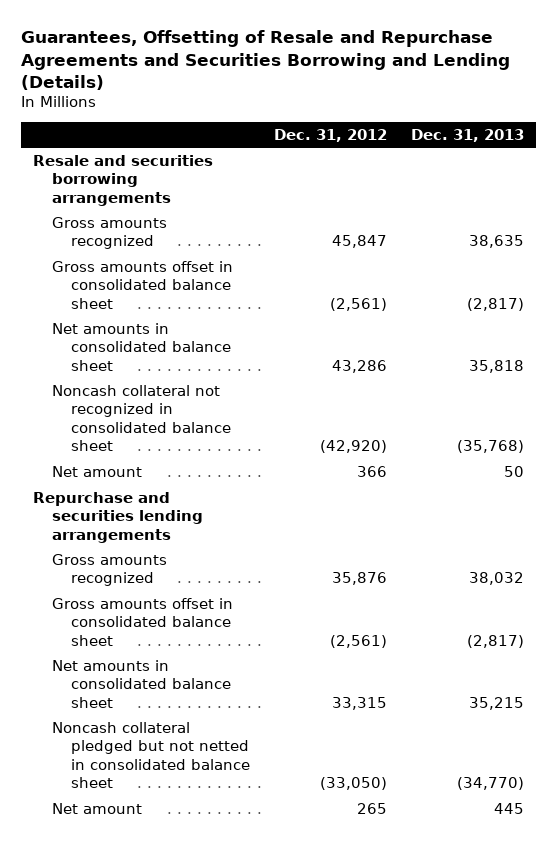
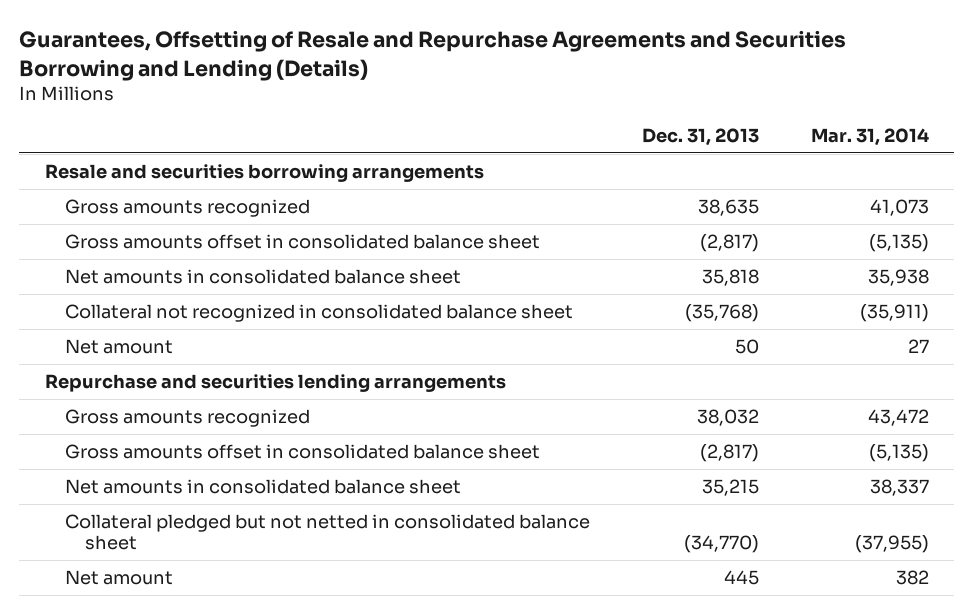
[273,128,387,142] Dec. 31, 2012 -> none
none -> [810,128,929,147] Mar. 31, 2014
[52,385,231,452] Noncash collateral not recognized in consolidated balance sheet -> [65,303,574,322] Collateral not recognized in consolidated balance sheet
[52,722,250,789] Noncash collateral pledged but not netted in consolidated balance sheet -> [65,513,591,550] Collateral pledged but not netted in consolidated balance sheet

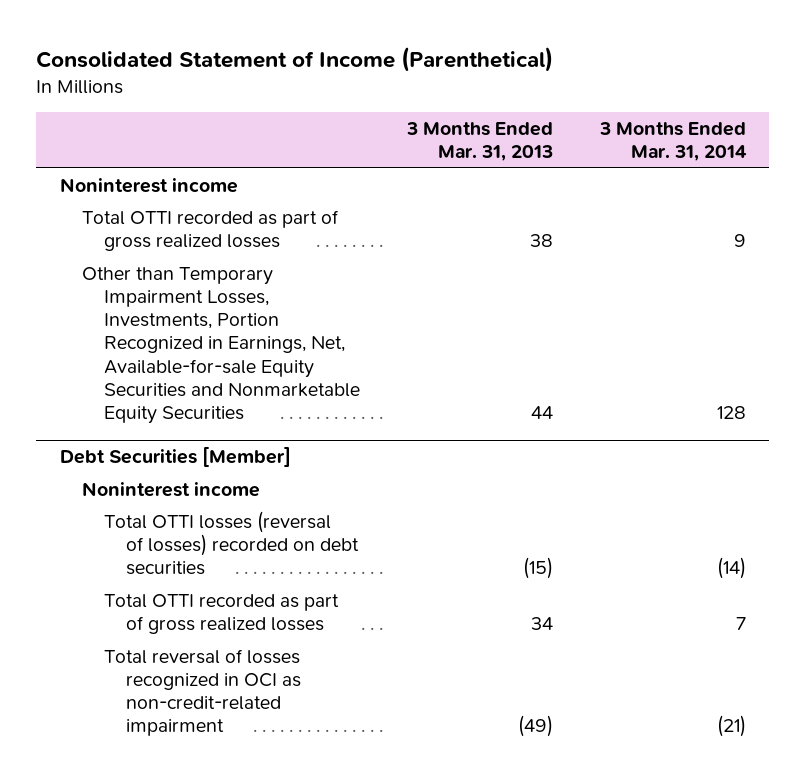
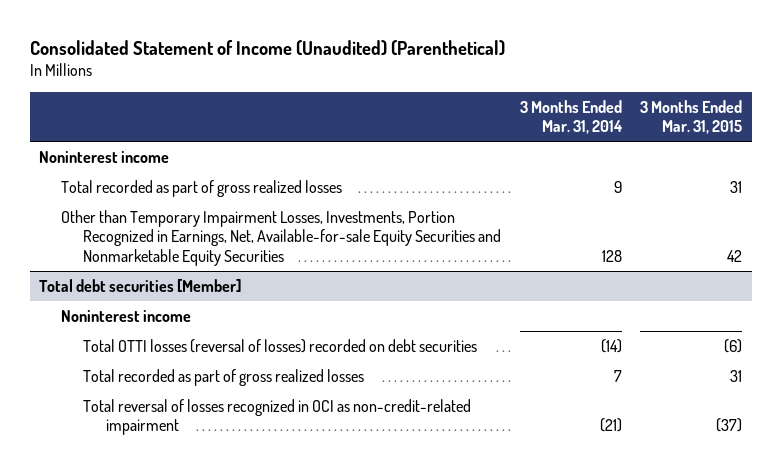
[36,46,554,72] Consolidated Statement of Income (Parenthetical) -> [29,39,505,56] Consolidated Statement of Income (Unaudited) (Parenthetical)
[405,121,553,162] 3 Months Ended Mar. 31, 2013 -> none
none -> [640,99,743,135] 3 Months Ended Mar. 31, 2015
[81,209,339,251] Total OTTI recorded as part of gross realized losses -> [61,179,343,197] Total recorded as part of gross realized losses
[59,446,291,468] Debt Securities [Member] -> [39,278,242,292] Total debt securities [Member]
[104,593,340,634] Total OTTI recorded as part of gross realized losses -> [83,368,365,386] Total recorded as part of gross realized losses

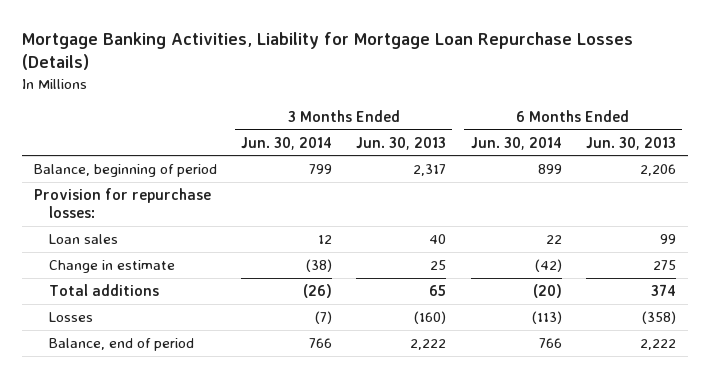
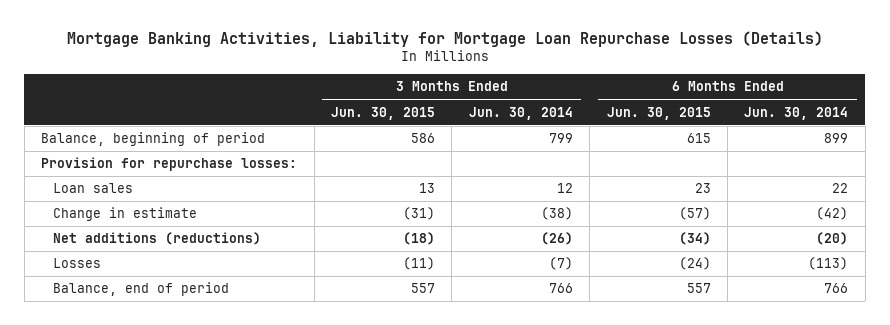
[356,136,447,150] Jun. 30, 2013 -> none
[585,136,676,150] Jun. 30, 2013 -> none
none -> [330,106,435,120] Jun. 30, 2015
none -> [606,106,711,120] Jun. 30, 2015
[49,284,160,297] Total additions -> [52,232,261,246] Net additions (reductions)

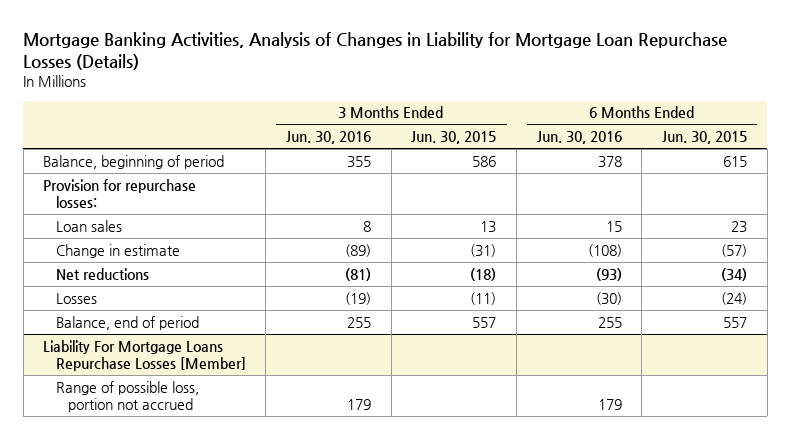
[66,30,823,47] Mortgage Banking Activities, Liability for Mortgage Loan Repurchase Losses (Details) -> [23,32,728,71] Mortgage Banking Activities, Analysis of Changes in Liability for Mortgage Loan Repurchase Losses (Details)
[468,106,573,120] Jun. 30, 2014 -> none
[744,106,849,120] Jun. 30, 2014 -> none
none -> [286,131,372,145] Jun. 30, 2016
none -> [536,131,622,145] Jun. 30, 2016
[52,232,261,246] Net additions (reductions) -> [55,267,149,280] Net reductions
none -> [43,339,246,372] Liability For Mortgage Loans Repurchase Losses [Member]
none -> [55,380,199,413] Range of possible loss, portion not accrued

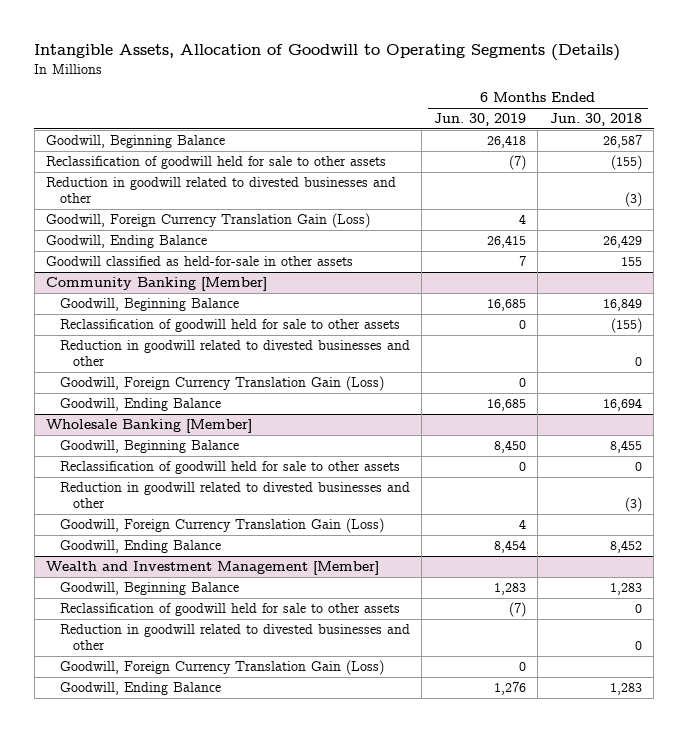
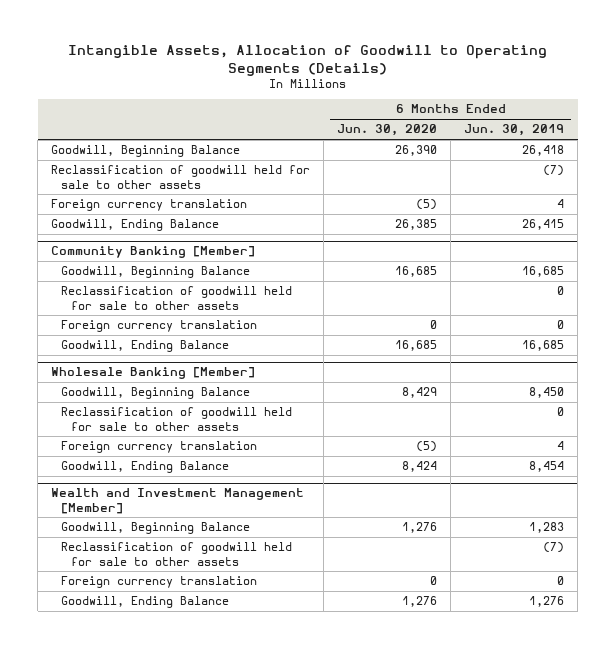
[549,113,642,127] Jun. 30, 2018 -> none
none -> [337,124,438,137] Jun. 30, 2020
[46,177,397,204] Reduction in goodwill related to divested businesses and other -> none
[46,213,371,229] Goodwill, Foreign Currency Translation Gain (Loss) -> [51,199,248,212] Foreign currency translation
[46,256,354,267] Goodwill classified as held-for-sale in other assets -> none
[59,340,410,367] Reduction in goodwill related to divested businesses and other -> none
[59,376,384,392] Goodwill, Foreign Currency Translation Gain (Loss) -> [61,320,258,333] Foreign currency translation
[59,482,410,509] Reduction in goodwill related to divested businesses and other -> none
[59,518,384,534] Goodwill, Foreign Currency Translation Gain (Loss) -> [61,441,258,454] Foreign currency translation
[59,624,410,651] Reduction in goodwill related to divested businesses and other -> none
[59,660,384,676] Goodwill, Foreign Currency Translation Gain (Loss) -> [61,576,258,589] Foreign currency translation

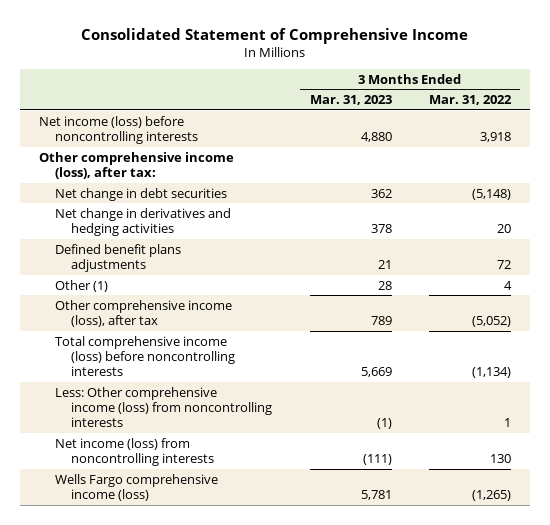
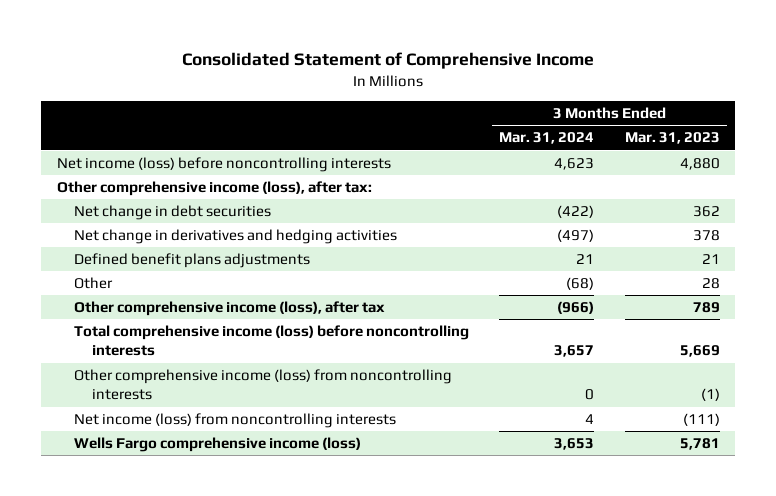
[429,94,513,105] Mar. 31, 2022 -> none
none -> [499,132,595,145] Mar. 31, 2024
[55,279,109,292] Other (1) -> [74,277,114,290] Other
[55,386,273,428] Less: Other comprehensive income (loss) from noncontrolling interests -> [74,369,453,401] Other comprehensive income (loss) from noncontrolling interests

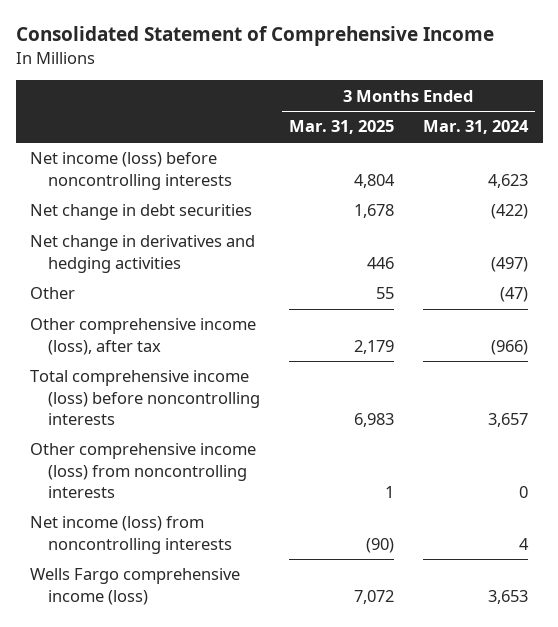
[624,132,720,145] Mar. 31, 2023 -> none
none -> [288,120,394,135] Mar. 31, 2025
[56,181,372,197] Other comprehensive income (loss), after tax: -> none
[74,253,311,269] Defined benefit plans adjustments -> none
[566,277,595,291] (68) -> [499,287,528,303] (47)

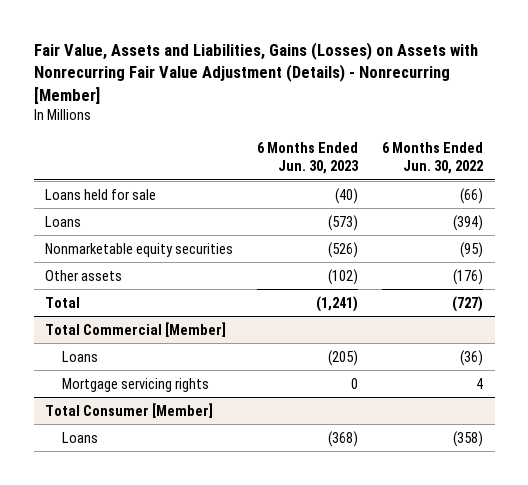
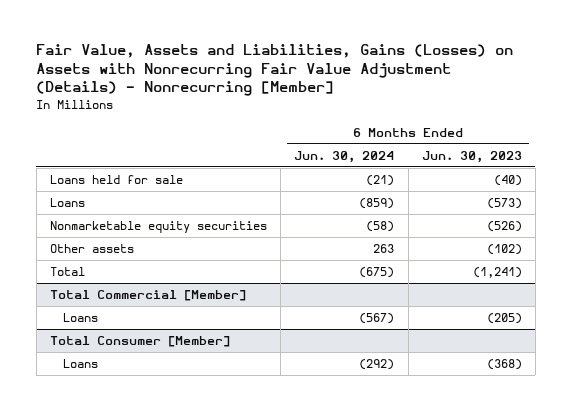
[382,142,484,175] 6 Months Ended Jun. 30, 2022 -> none
none -> [294,150,395,163] Jun. 30, 2024
[62,377,210,392] Mortgage servicing rights -> none

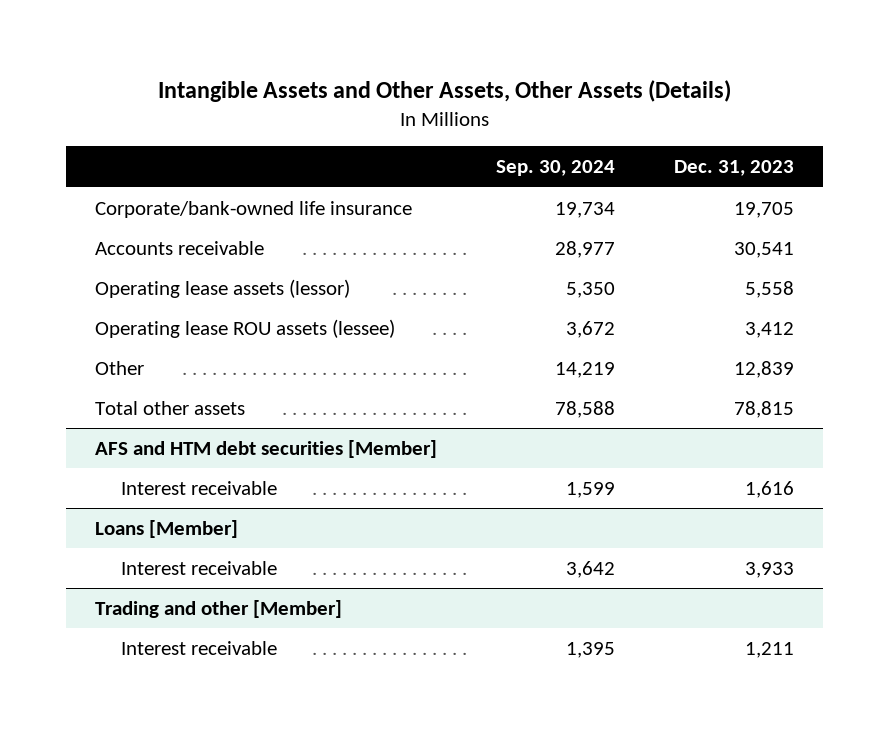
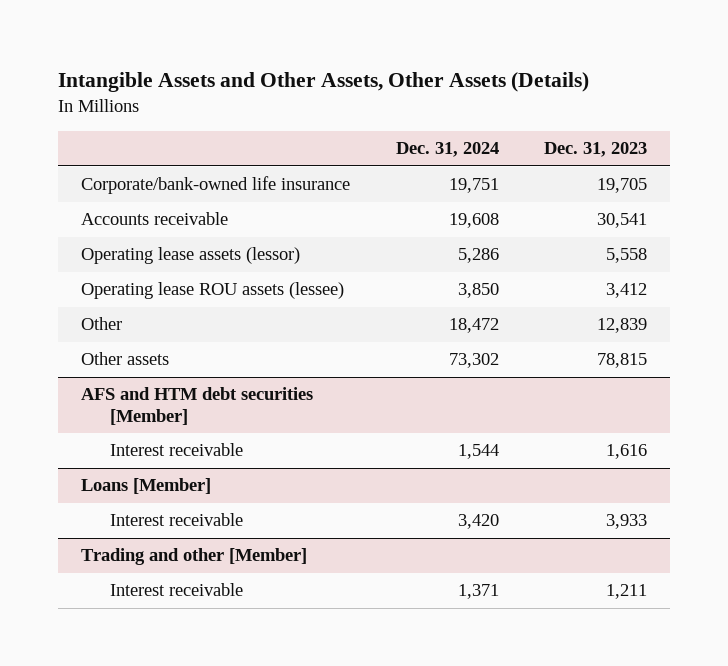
[496,160,616,177] Sep. 30, 2024 -> none
none -> [395,142,499,158] Dec. 31, 2024
[95,400,246,415] Total other assets -> [80,352,169,366] Other assets

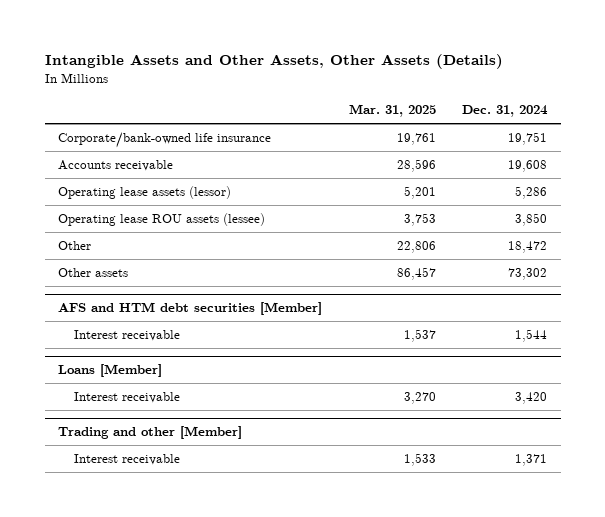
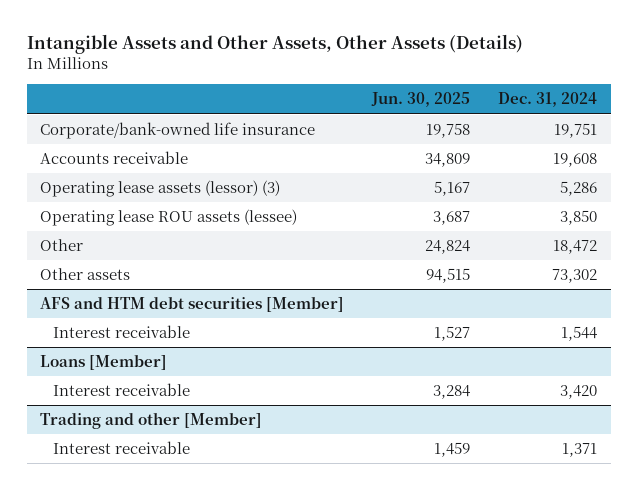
[348,104,436,118] Mar. 31, 2025 -> none
none -> [371,92,471,108] Jun. 30, 2025
[58,185,232,199] Operating lease assets (lessor) -> [40,180,281,198] Operating lease assets (lessor) (3)

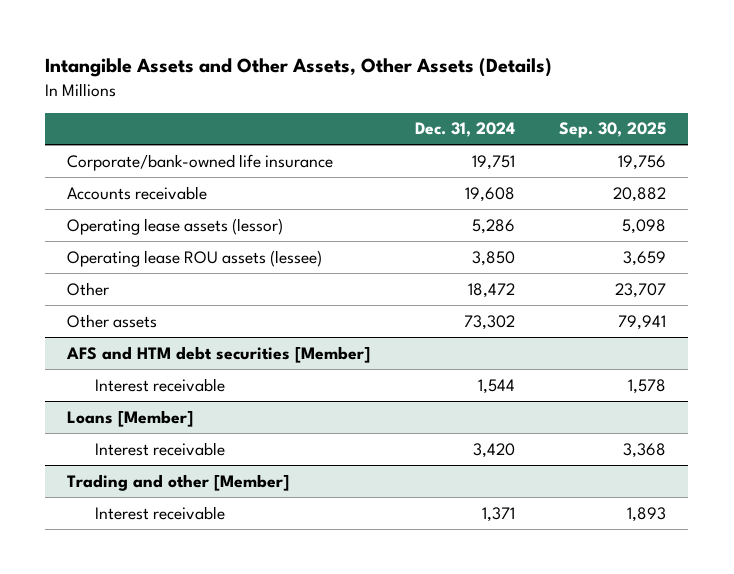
[371,92,471,108] Jun. 30, 2025 -> none
none -> [559,122,667,139] Sep. 30, 2025
[40,180,281,198] Operating lease assets (lessor) (3) -> [67,217,284,235] Operating lease assets (lessor)

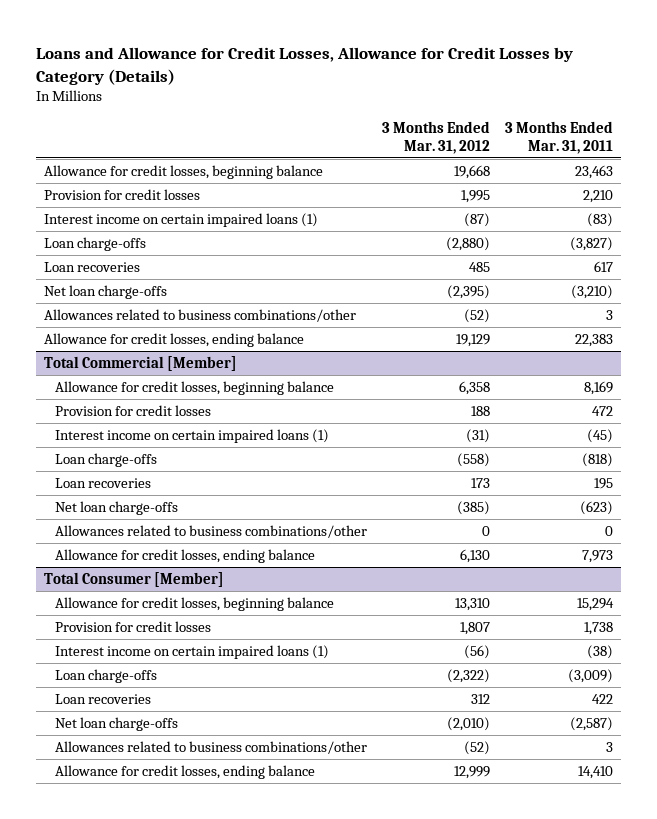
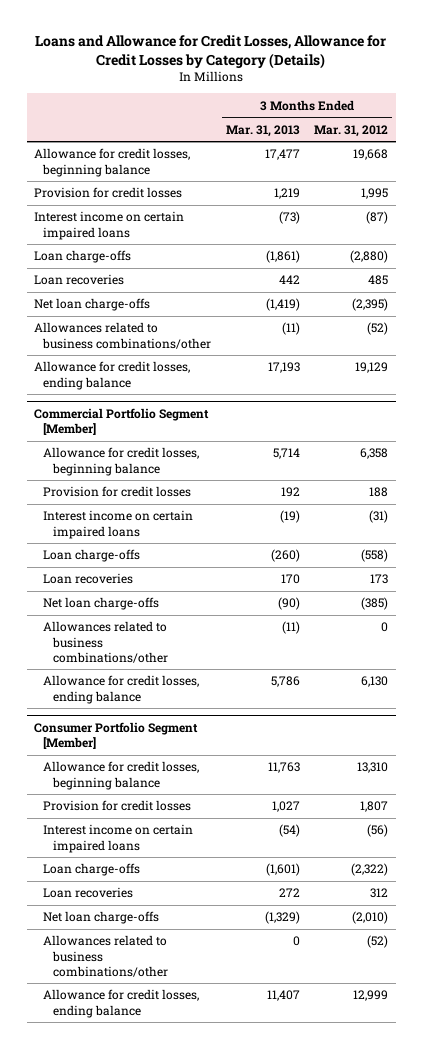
[505,120,614,154] 3 Months Ended Mar. 31, 2011 -> none
none -> [225,124,300,137] Mar. 31, 2013
[43,212,318,227] Interest income on certain impaired loans (1) -> [34,211,185,240] Interest income on certain impaired loans
[43,355,237,371] Total Commercial [Member] -> none
none -> [34,407,210,436] Commercial Portfolio Segment [Member]
[54,428,329,443] Interest income on certain impaired loans (1) -> [43,510,194,539] Interest income on certain impaired loans
[43,571,224,587] Total Consumer [Member] -> none
none -> [34,721,199,750] Consumer Portfolio Segment [Member]
[54,644,329,659] Interest income on certain impaired loans (1) -> [43,824,194,853] Interest income on certain impaired loans

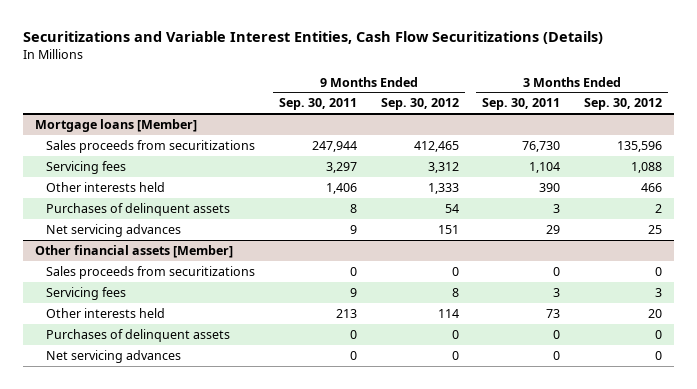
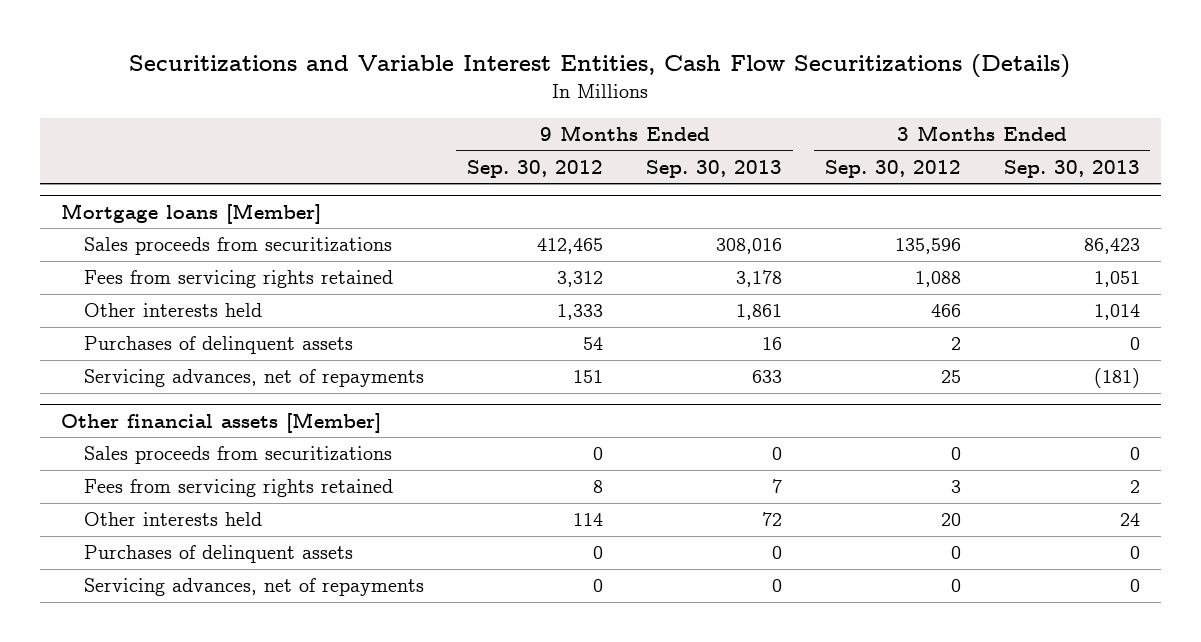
[278,98,357,111] Sep. 30, 2011 -> none
[482,98,561,111] Sep. 30, 2011 -> none
none -> [645,159,782,178] Sep. 30, 2013
none -> [1003,159,1140,178] Sep. 30, 2013
[45,160,126,174] Servicing fees -> [84,270,394,289] Fees from servicing rights retained
[45,223,181,237] Net servicing advances -> [84,369,425,388] Servicing advances, net of repayments
[45,286,126,300] Servicing fees -> [84,479,394,498] Fees from servicing rights retained
[45,349,181,363] Net servicing advances -> [84,578,425,597] Servicing advances, net of repayments

